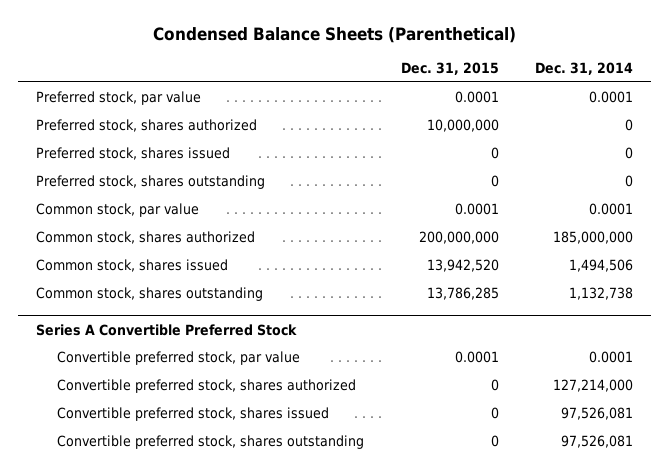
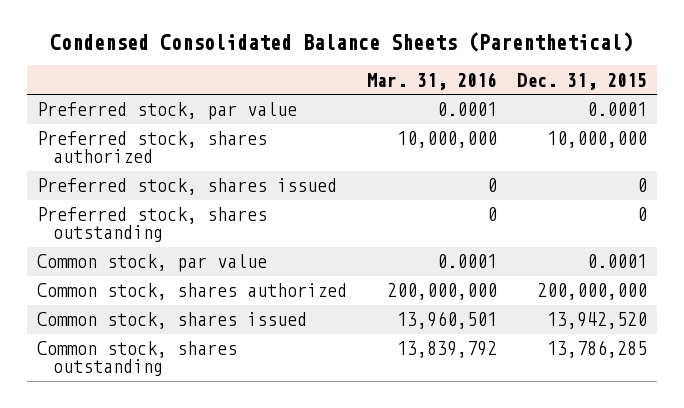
[152,27,516,44] Condensed Balance Sheets (Parenthetical) -> [49,32,633,53] Condensed Consolidated Balance Sheets (Parenthetical)
[534,62,633,76] Dec. 31, 2014 -> none
none -> [366,71,497,90] Mar. 31, 2016
[36,323,298,336] Series A Convertible Preferred Stock -> none
[57,351,301,366] Convertible preferred stock, par value -> none
[57,379,357,394] Convertible preferred stock, shares authorized -> none
[57,407,330,422] Convertible preferred stock, shares issued -> none
[57,435,365,450] Convertible preferred stock, shares outstanding -> none

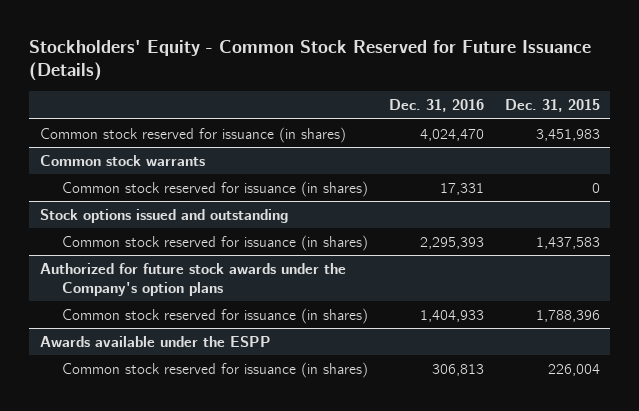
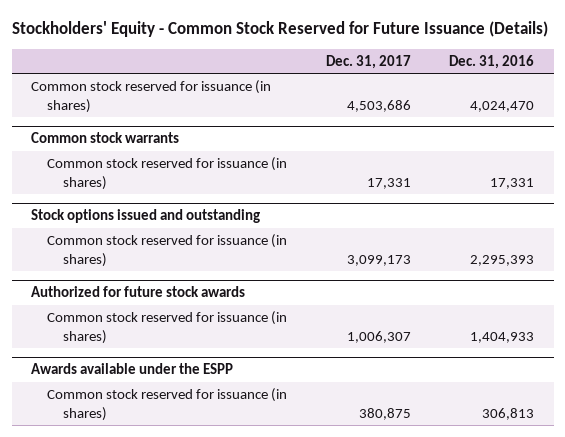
[504,99,600,113] Dec. 31, 2015 -> none
none -> [325,54,411,69] Dec. 31, 2017
[39,262,346,296] Authorized for future stock awards under the Company's option plans -> [30,286,245,298] Authorized for future stock awards

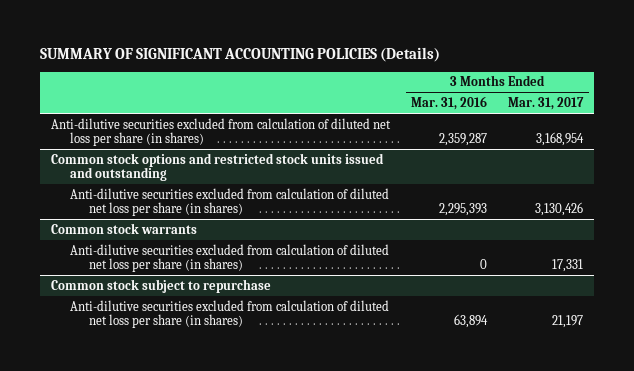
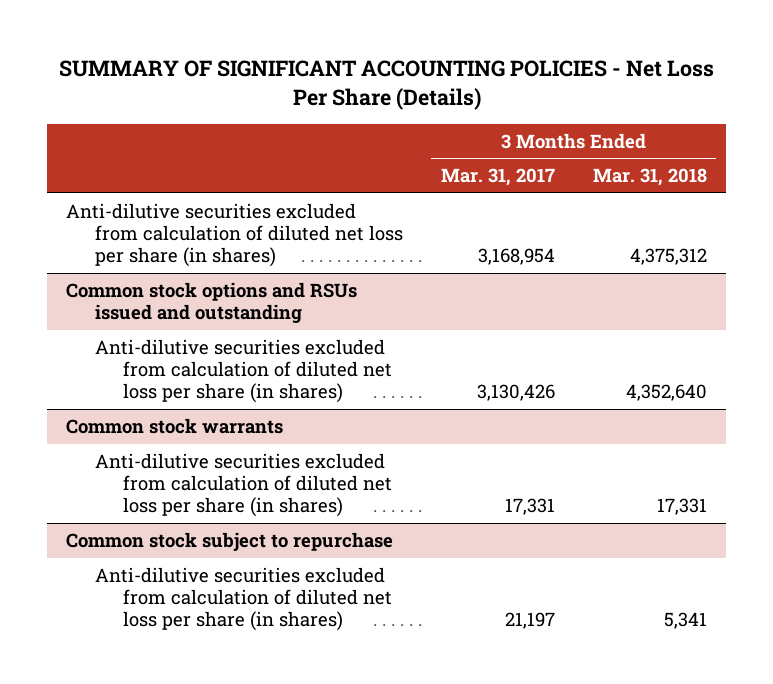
[39,47,440,63] SUMMARY OF SIGNIFICANT ACCOUNTING POLICIES (Details) -> [58,60,714,111] SUMMARY OF SIGNIFICANT ACCOUNTING POLICIES - Net Loss Per Share (Details)
[410,95,487,110] Mar. 31, 2016 -> none
none -> [592,168,707,187] Mar. 31, 2018
[50,152,384,181] Common stock options and restricted stock units issued and outstanding -> [66,281,358,324] Common stock options and RSUs issued and outstanding

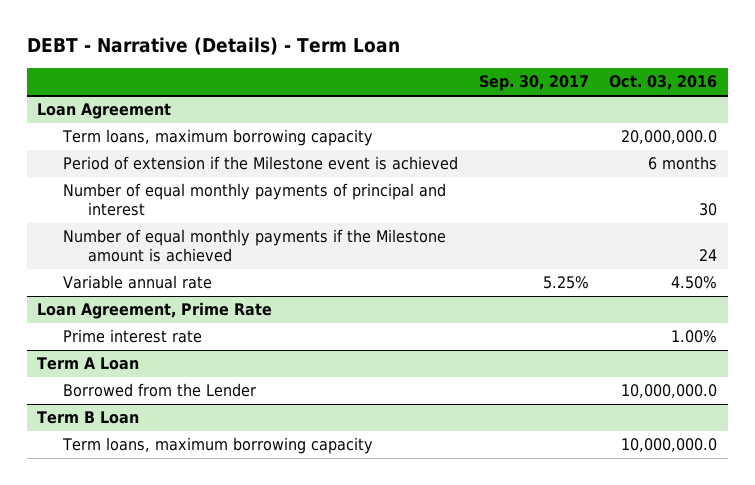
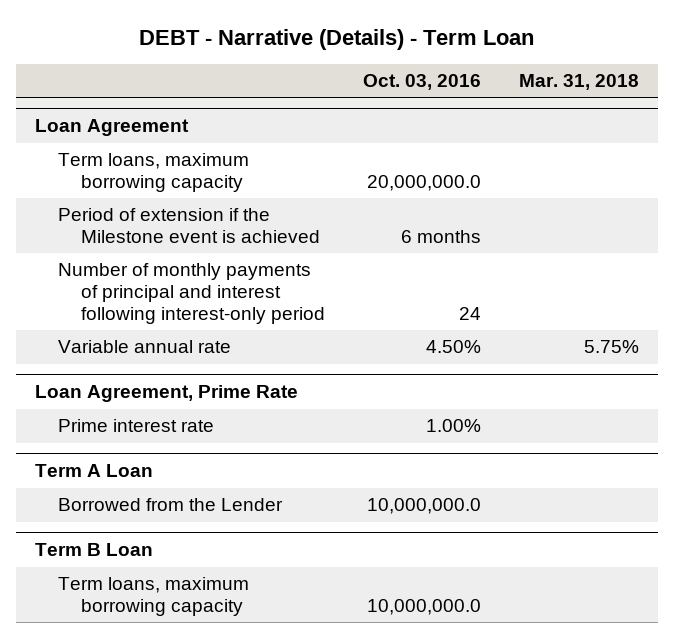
[478,75,589,92] Sep. 30, 2017 -> none
none -> [519,74,640,91] Mar. 31, 2018
[62,229,446,263] Number of equal monthly payments if the Milestone amount is achieved -> none
[62,183,446,217] Number of equal monthly payments of principal and interest -> [57,263,326,325] Number of monthly payments of principal and interest following interest-only period
[699,203,718,217] 30 -> [459,307,482,321] 24

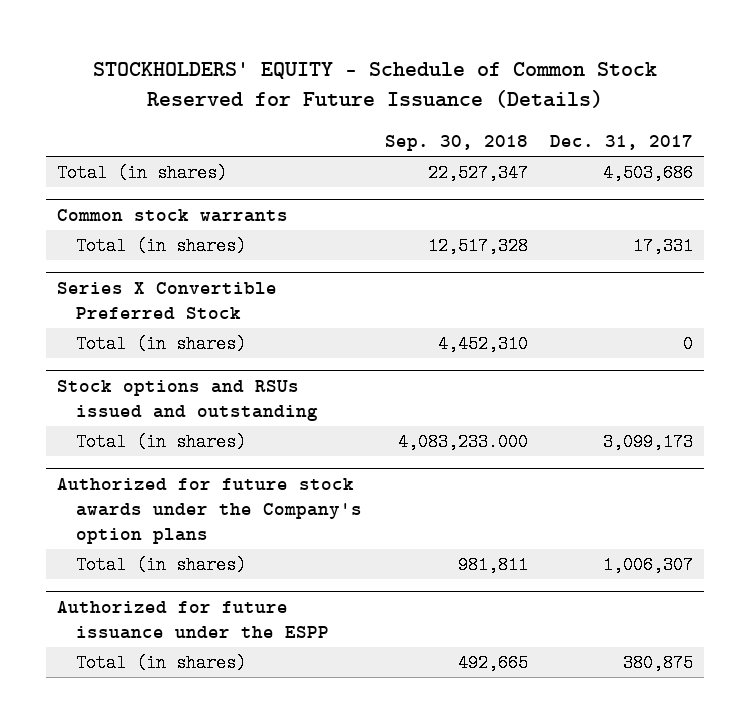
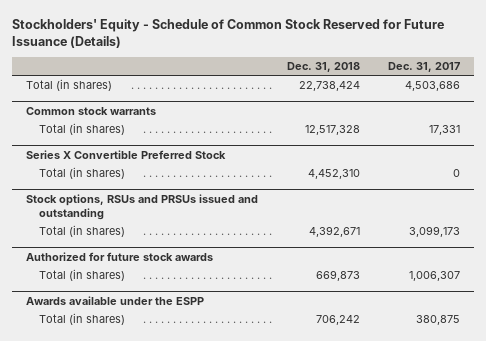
[92,62,657,109] STOCKHOLDERS' EQUITY - Schedule of Common Stock Reserved for Future Issuance (Details) -> [11,18,444,48] Stockholders' Equity - Schedule of Common Stock Reserved for Future Issuance (Details)
[384,134,528,151] Sep. 30, 2018 -> none
none -> [286,62,360,73] Dec. 31, 2018
[57,379,319,421] Stock options and RSUs issued and outstanding -> [25,194,258,220] Stock options, RSUs and PRSUs issued and outstanding
[57,477,363,545] Authorized for future stock awards under the Company's option plans -> [25,252,213,262] Authorized for future stock awards
[57,600,330,639] Authorized for future issuance under the ESPP -> [25,296,204,306] Awards available under the ESPP

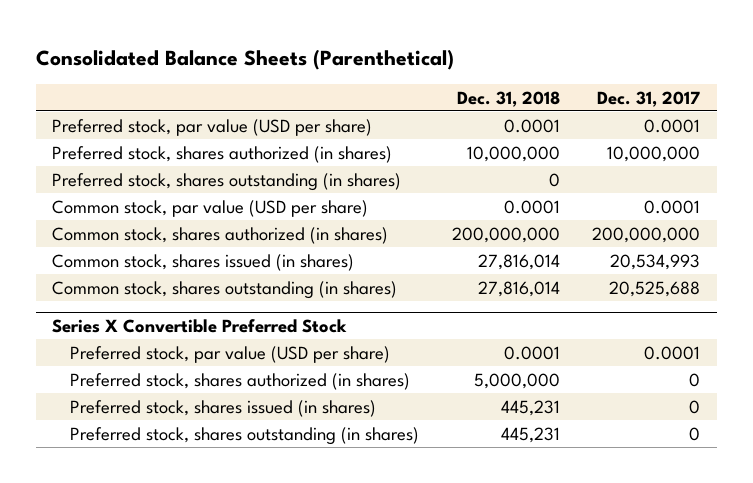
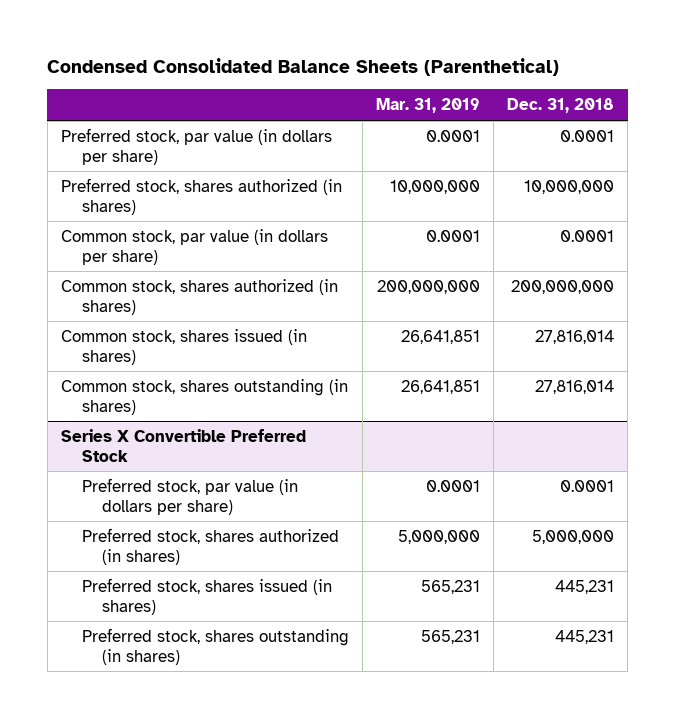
[36,49,455,71] Consolidated Balance Sheets (Parenthetical) -> [47,57,560,76] Condensed Consolidated Balance Sheets (Parenthetical)
[597,90,701,107] Dec. 31, 2017 -> none
none -> [375,98,480,114] Mar. 31, 2019
[52,118,373,136] Preferred stock, par value (USD per share) -> [60,128,332,165] Preferred stock, par value (in dollars per share)
[52,172,402,191] Preferred stock, shares outstanding (in shares) -> none
[52,199,369,217] Common stock, par value (USD per share) -> [60,229,328,265] Common stock, par value (in dollars per share)
[69,345,390,363] Preferred stock, par value (USD per share) -> [81,478,298,515] Preferred stock, par value (in dollars per share)

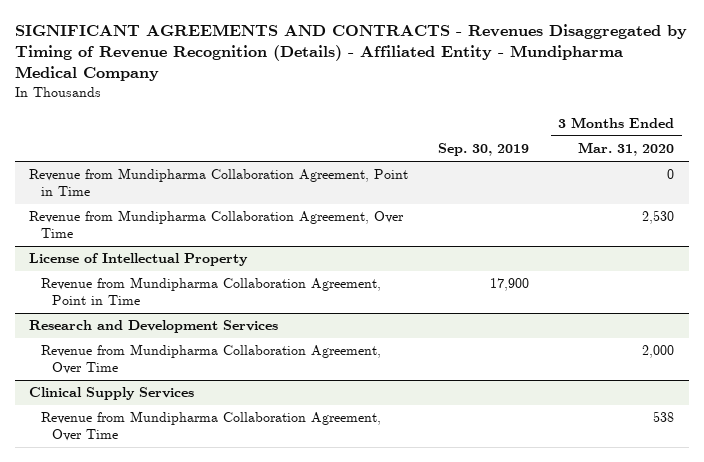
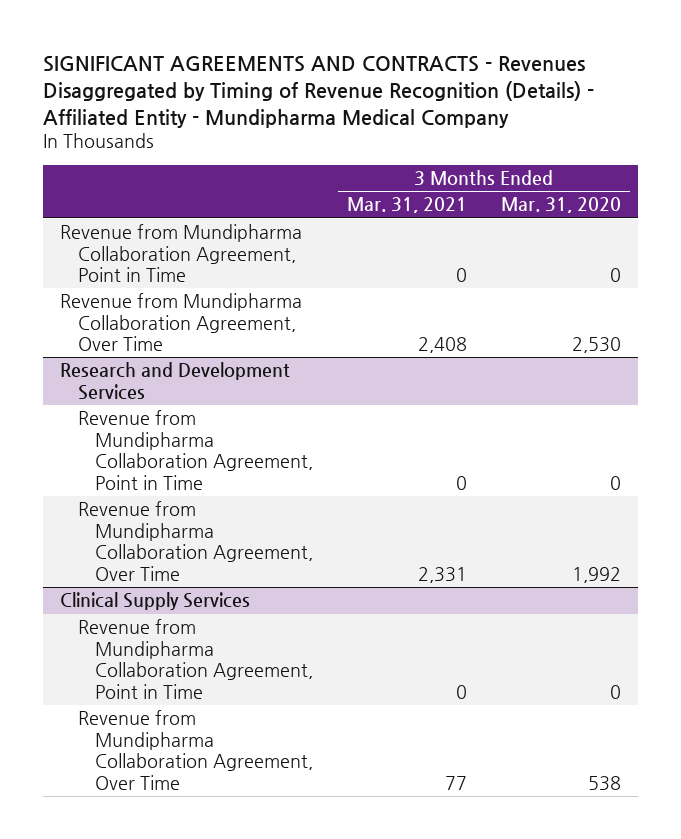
[437,143,529,157] Sep. 30, 2019 -> none
none -> [346,197,467,214] Mar. 31, 2021
[29,253,249,267] License of Intellectual Property -> none
[40,277,381,305] Revenue from Mundipharma Collaboration Agreement, Point in Time -> none
none -> [77,410,313,490] Revenue from Mundipharma Collaboration Agreement, Point in Time
[642,345,675,359] 2,000 -> [572,566,622,583] 1,992
none -> [77,619,313,699] Revenue from Mundipharma Collaboration Agreement, Point in Time

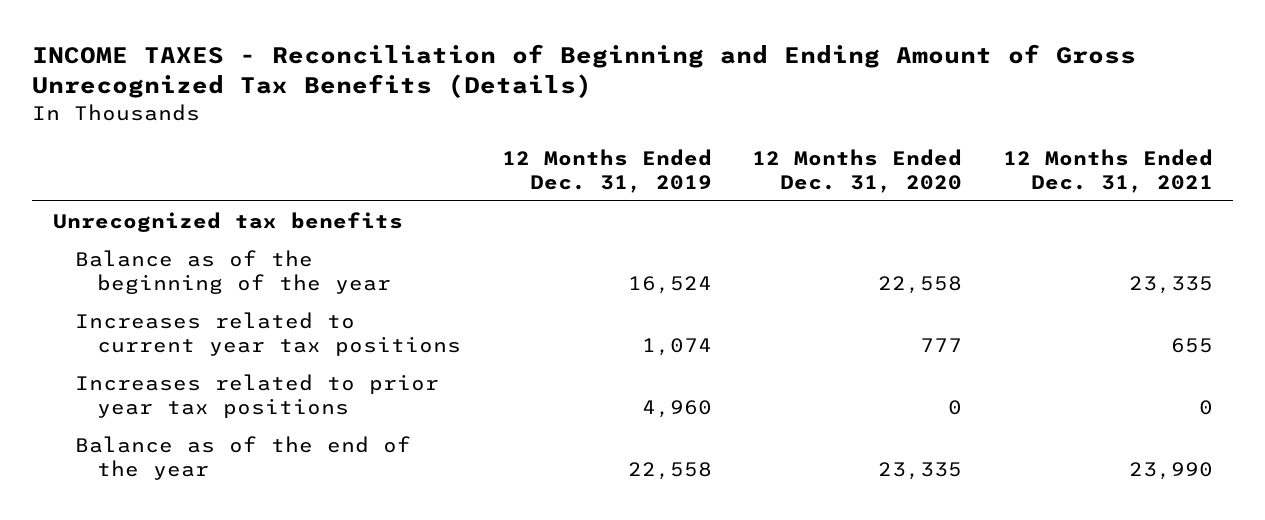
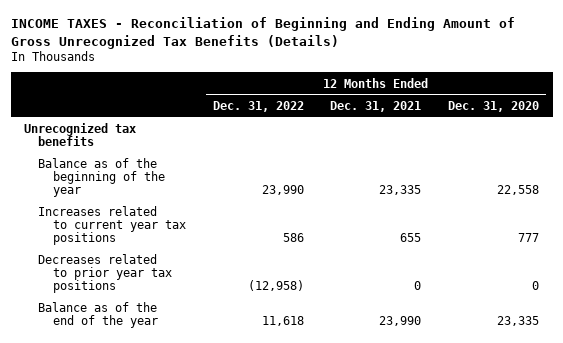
[501,149,712,194] 12 Months Ended Dec. 31, 2019 -> none
none -> [212,100,304,112] Dec. 31, 2022
[75,373,440,418] Increases related to prior year tax positions -> [38,254,172,294] Decreases related to prior year tax positions

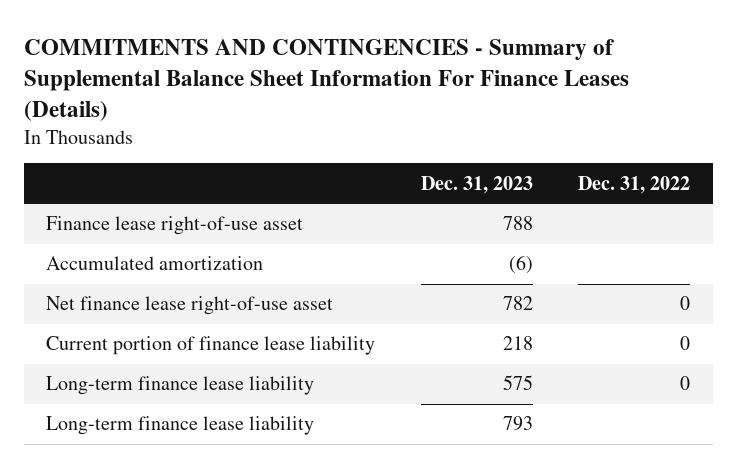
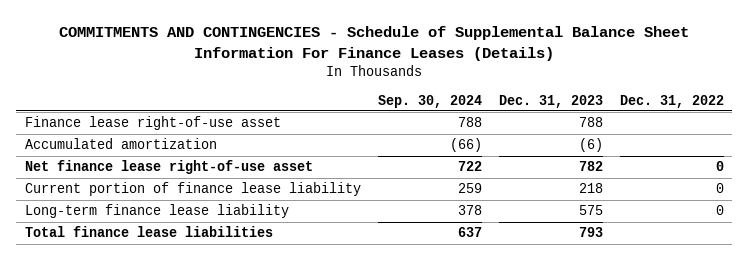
[23,38,629,121] COMMITMENTS AND CONTINGENCIES - Summary of Supplemental Balance Sheet Information For Finance Leases (Details) -> [59,25,690,61] COMMITMENTS AND CONTINGENCIES - Schedule of Supplemental Balance Sheet Information For Finance Leases (Details)
none -> [377,94,482,108] Sep. 30, 2024
[46,416,315,436] Long-term finance lease liability -> [24,226,273,238] Total finance lease liabilities

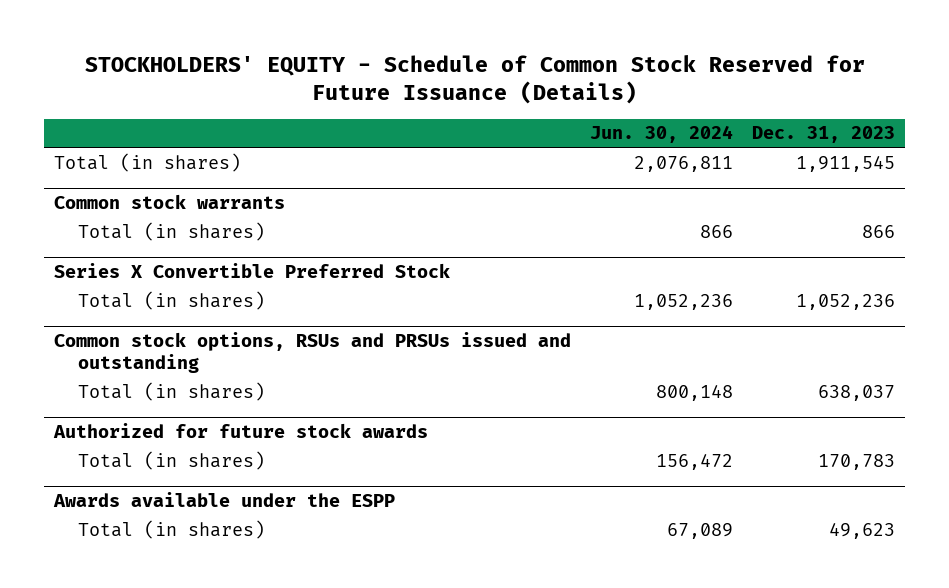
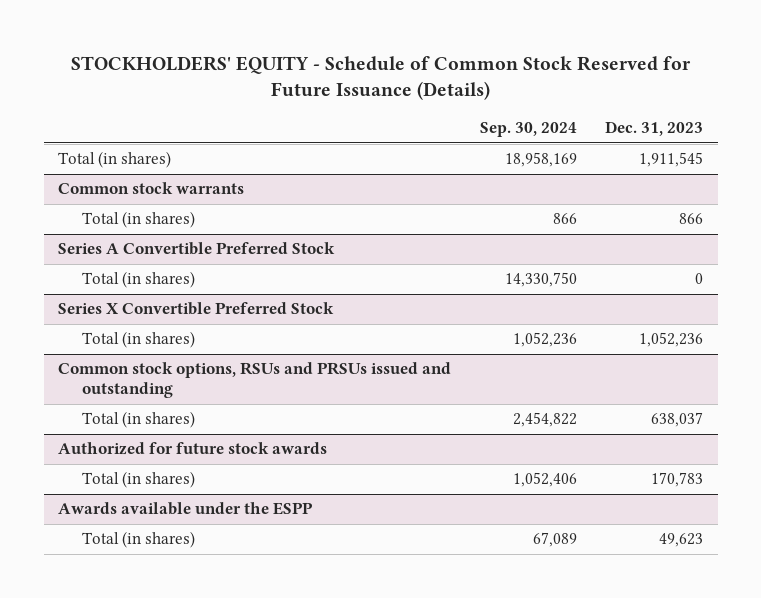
[590,125,734,144] Jun. 30, 2024 -> none
none -> [479,122,577,138] Sep. 30, 2024
none -> [57,242,335,256] Series A Convertible Preferred Stock
none -> [81,271,195,289] Total (in shares)

